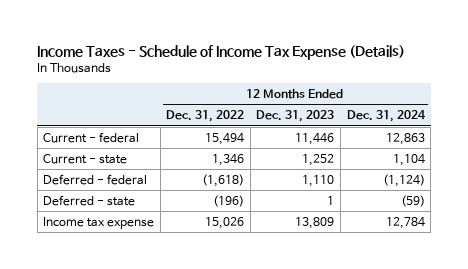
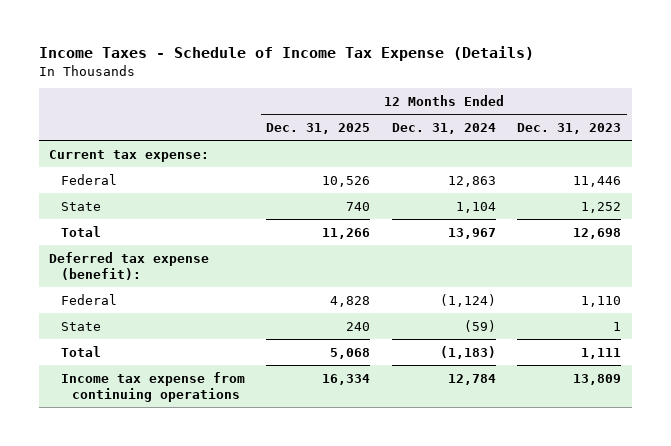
[166,110,245,123] Dec. 31, 2022 -> none
none -> [266,122,371,134] Dec. 31, 2025
none -> [49,149,210,162] Current tax expense:
[43,131,140,143] Current - federal -> [60,173,117,185] Federal
[43,153,128,164] Current - state -> [60,201,101,211] State
none -> [60,225,101,237] Total
none -> [49,251,210,280] Deferred tax expense (benefit):
[43,173,148,185] Deferred - federal -> [60,293,117,305] Federal
[43,194,136,206] Deferred - state -> [60,321,101,331] State
none -> [60,345,101,357] Total
[43,216,155,229] Income tax expense -> [60,371,245,402] Income tax expense from continuing operations

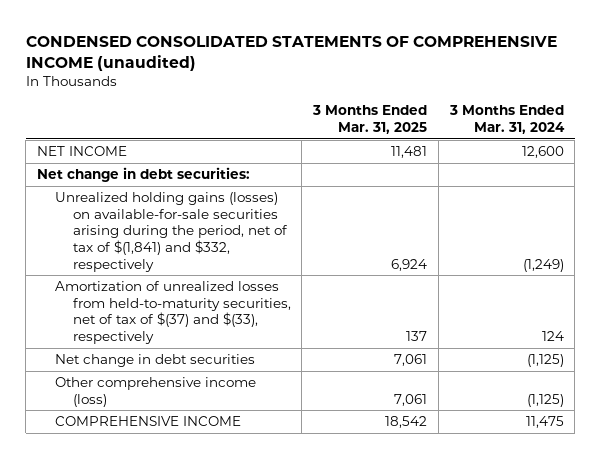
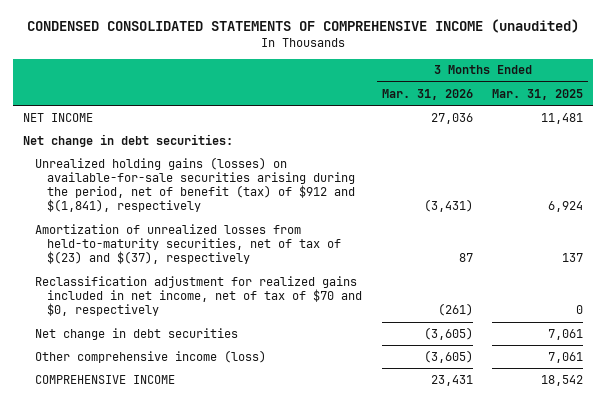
[448,105,565,135] 3 Months Ended Mar. 31, 2024 -> none
none -> [381,88,473,100] Mar. 31, 2026
[54,192,288,272] Unrealized holding gains (losses) on available-for-sale securities arising during the period, net of tax of $(1,841) and $332, respectively -> [35,156,356,213] Unrealized holding gains (losses) on available-for-sale securities arising during the period, net of benefit (tax) of $912 and $(1,841), respectively
[54,281,291,345] Amortization of unrealized losses from held-to-maturity securities, net of tax of $(37) and $(33), respectively -> [35,223,342,265] Amortization of unrealized losses from held-to-maturity securities, net of tax of $(23) and $(37), respectively
none -> [35,275,363,317] Reclassification adjustment for realized gains included in net income, net of tax of $70 and $0, respectively

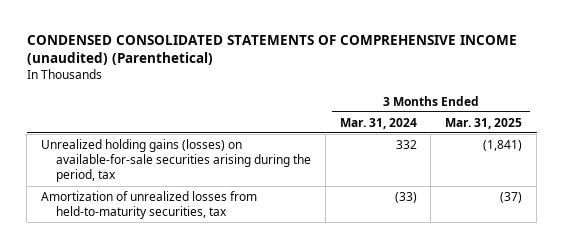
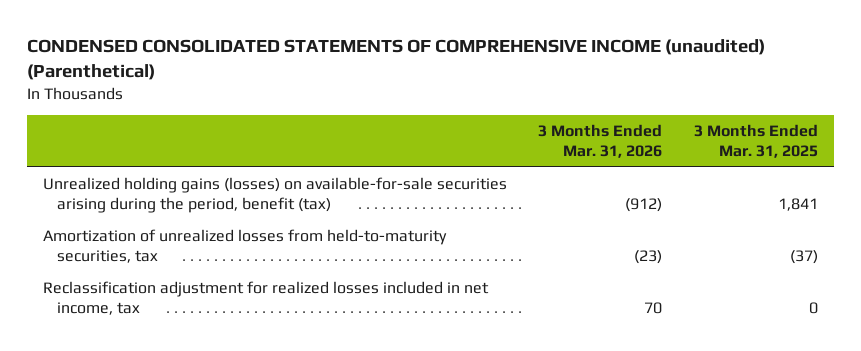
[339,117,417,129] Mar. 31, 2024 -> none
none -> [538,124,663,159] 3 Months Ended Mar. 31, 2026
[41,138,311,183] Unrealized holding gains (losses) on available-for-sale securities arising during the period, tax -> [42,177,507,214] Unrealized holding gains (losses) on available-for-sale securities arising during the period, benefit (tax)
[483,139,523,151] (1,841) -> [777,198,818,212] 1,841
none -> [42,281,489,316] Reclassification adjustment for realized losses included in net income, tax

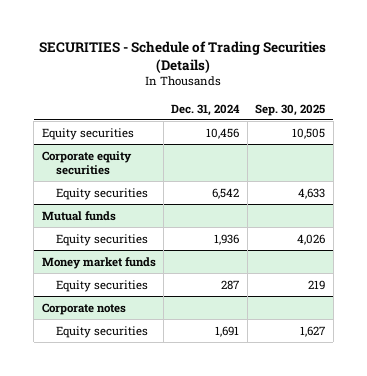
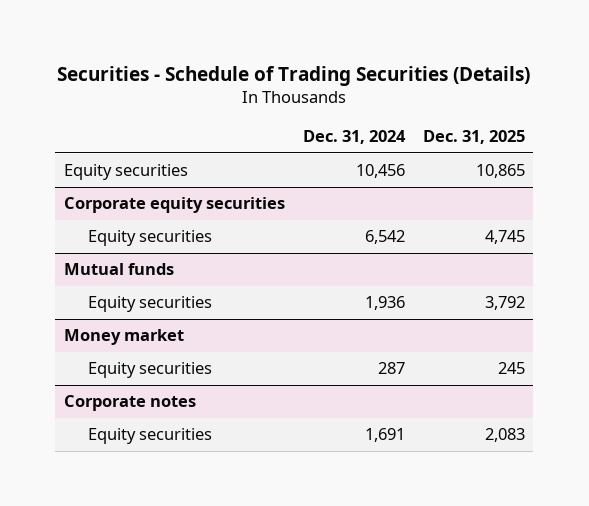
[39,40,327,73] SECURITIES - Schedule of Trading Securities (Details) -> [57,65,531,86] Securities - Schedule of Trading Securities (Details)
[255,103,326,116] Sep. 30, 2025 -> none
none -> [422,130,525,145] Dec. 31, 2025
[41,256,156,269] Money market funds -> [63,329,184,346] Money market

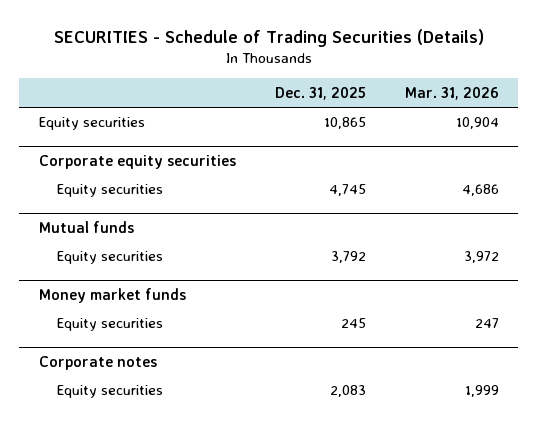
[57,65,531,86] Securities - Schedule of Trading Securities (Details) -> [53,28,484,47] SECURITIES - Schedule of Trading Securities (Details)
[302,130,406,145] Dec. 31, 2024 -> none
none -> [404,86,499,100] Mar. 31, 2026
[63,329,184,346] Money market -> [38,288,186,304] Money market funds

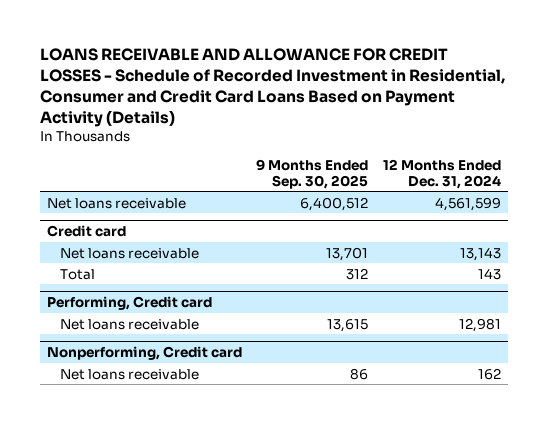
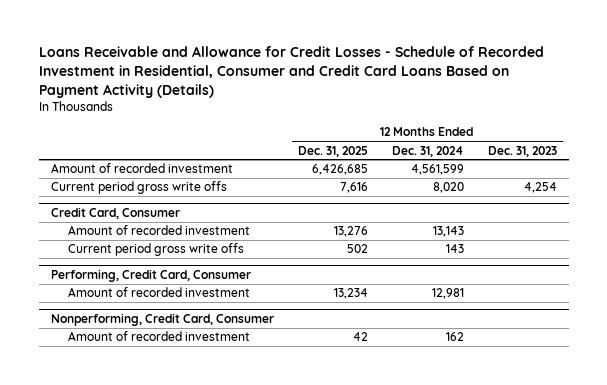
[39,48,505,127] LOANS RECEIVABLE AND ALLOWANCE FOR CREDIT LOSSES - Schedule of Recorded Investment in Residential, Consumer and Credit Card Loans Based on Payment Activity (Details) -> [38,46,544,98] Loans Receivable and Allowance for Credit Losses - Schedule of Recorded Investment in Residential, Consumer and Credit Card Loans Based on Payment Activity (Details)
[256,158,369,189] 9 Months Ended Sep. 30, 2025 -> none
none -> [297,145,368,157] Dec. 31, 2025
none -> [487,145,557,157] Dec. 31, 2023
[46,197,186,209] Net loans receivable -> [50,163,233,174] Amount of recorded investment
none -> [50,181,227,195] Current period gross write offs
[46,225,126,238] Credit card -> [50,206,180,219] Credit Card, Consumer
[60,247,200,259] Net loans receivable -> [67,225,250,236] Amount of recorded investment
[60,268,96,280] Total -> [67,243,244,257] Current period gross write offs
[46,296,212,311] Performing, Credit card -> [50,268,251,282] Performing, Credit Card, Consumer
[60,318,200,330] Net loans receivable -> [67,287,250,298] Amount of recorded investment
[46,346,242,361] Nonperforming, Credit card -> [50,312,274,326] Nonperforming, Credit Card, Consumer
[60,368,200,380] Net loans receivable -> [67,331,250,342] Amount of recorded investment

